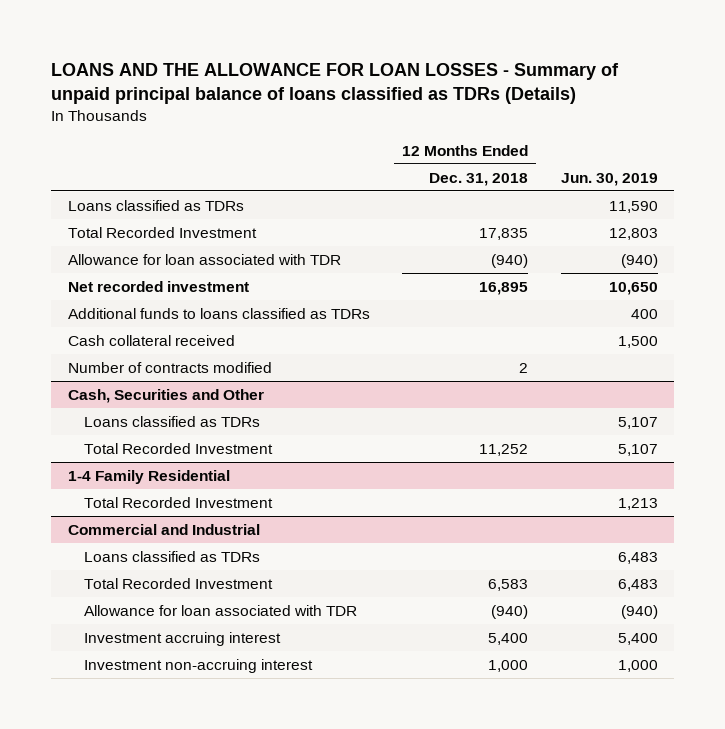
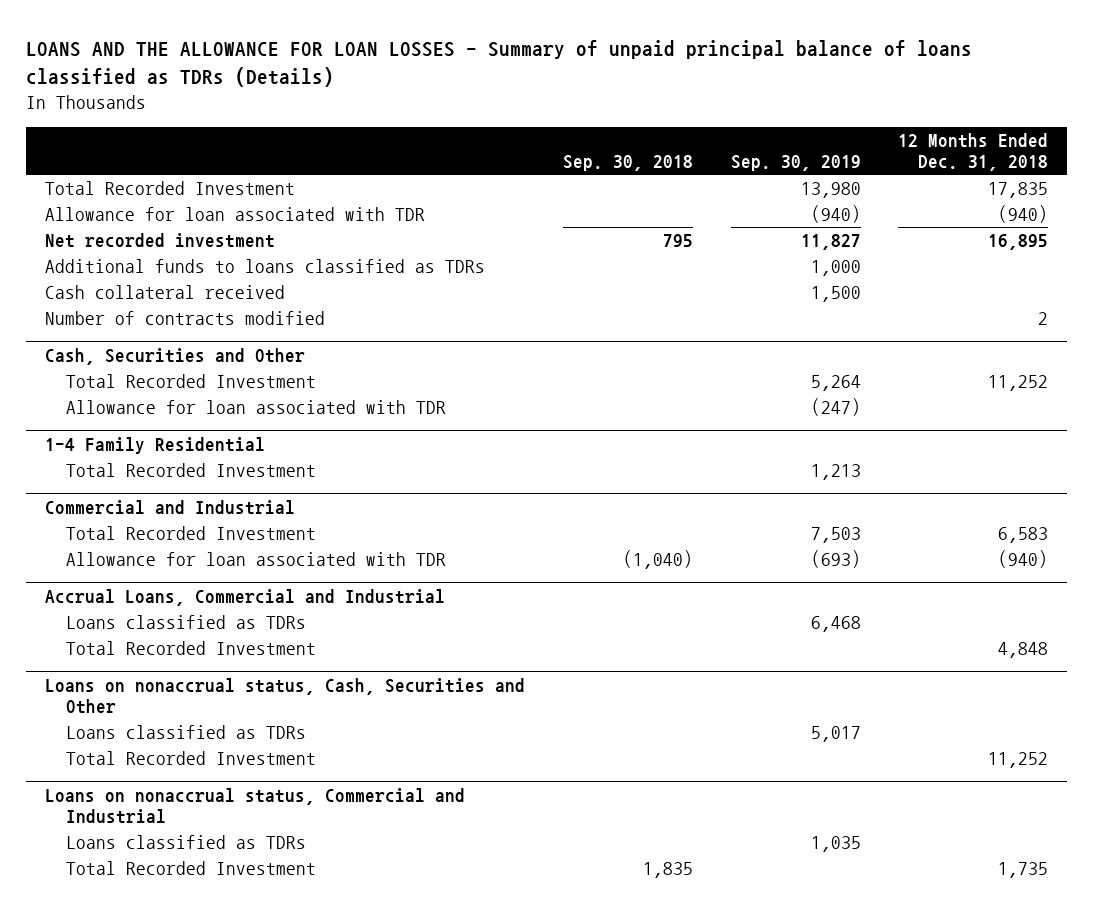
[560,172,658,186] Jun. 30, 2019 -> none
none -> [562,155,693,172] Sep. 30, 2018
none -> [730,155,861,172] Sep. 30, 2019
[67,199,244,211] Loans classified as TDRs -> none
[83,415,260,427] Loans classified as TDRs -> none
none -> [66,400,447,415] Allowance for loan associated with TDR
[83,550,260,562] Loans classified as TDRs -> none
[83,631,281,646] Investment accruing interest -> none
[83,658,313,673] Investment non-accruing interest -> none
none -> [45,588,446,606] Accrual Loans, Commercial and Industrial
none -> [66,615,307,630] Loans classified as TDRs
none -> [66,641,317,656] Total Recorded Investment
none -> [45,677,526,714] Loans on nonaccrual status, Cash, Securities and Other
none -> [66,725,307,740] Loans classified as TDRs
none -> [66,751,317,766] Total Recorded Investment
none -> [45,787,466,824] Loans on nonaccrual status, Commercial and Industrial
none -> [66,835,307,850] Loans classified as TDRs
none -> [66,861,317,876] Total Recorded Investment

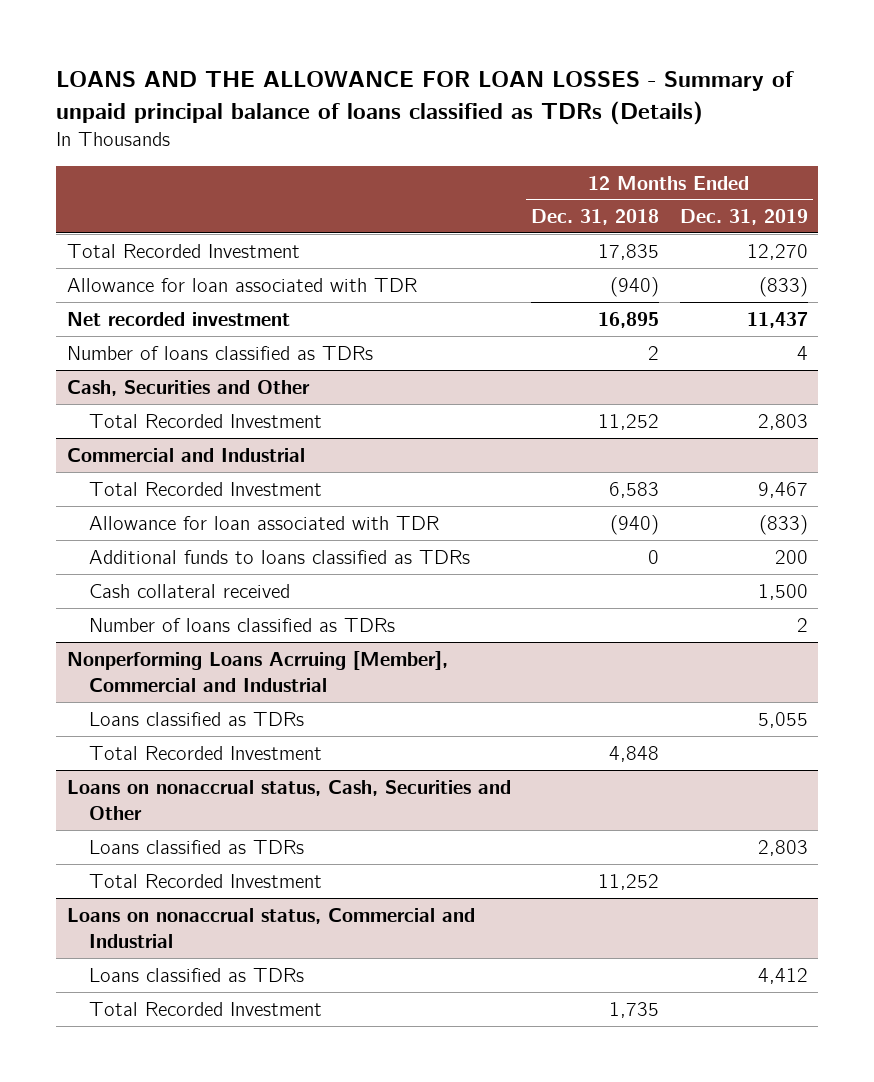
[562,155,693,172] Sep. 30, 2018 -> none
[730,155,861,172] Sep. 30, 2019 -> none
none -> [679,209,808,226] Dec. 31, 2019
[45,259,486,274] Additional funds to loans classified as TDRs -> none
[45,285,286,300] Cash collateral received -> none
[45,311,326,326] Number of contracts modified -> none
none -> [66,345,373,360] Number of loans classified as TDRs
[66,400,447,415] Allowance for loan associated with TDR -> none
[45,436,266,454] 1-4 Family Residential -> none
[66,463,317,478] Total Recorded Investment -> none
none -> [89,549,471,564] Additional funds to loans classified as TDRs
none -> [89,583,291,598] Cash collateral received
none -> [89,617,396,632] Number of loans classified as TDRs
[45,588,446,606] Accrual Loans, Commercial and Industrial -> [66,650,448,692] Nonperforming Loans Acrruing [Member], Commercial and Industrial

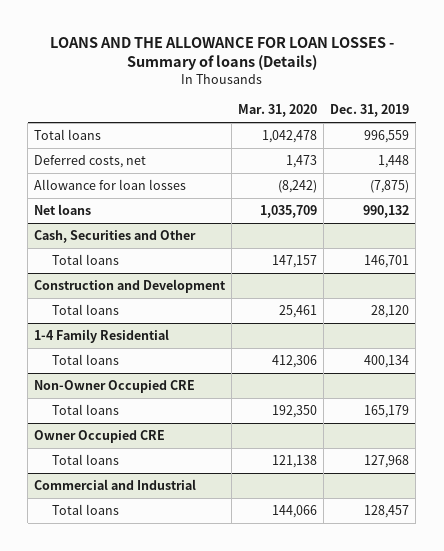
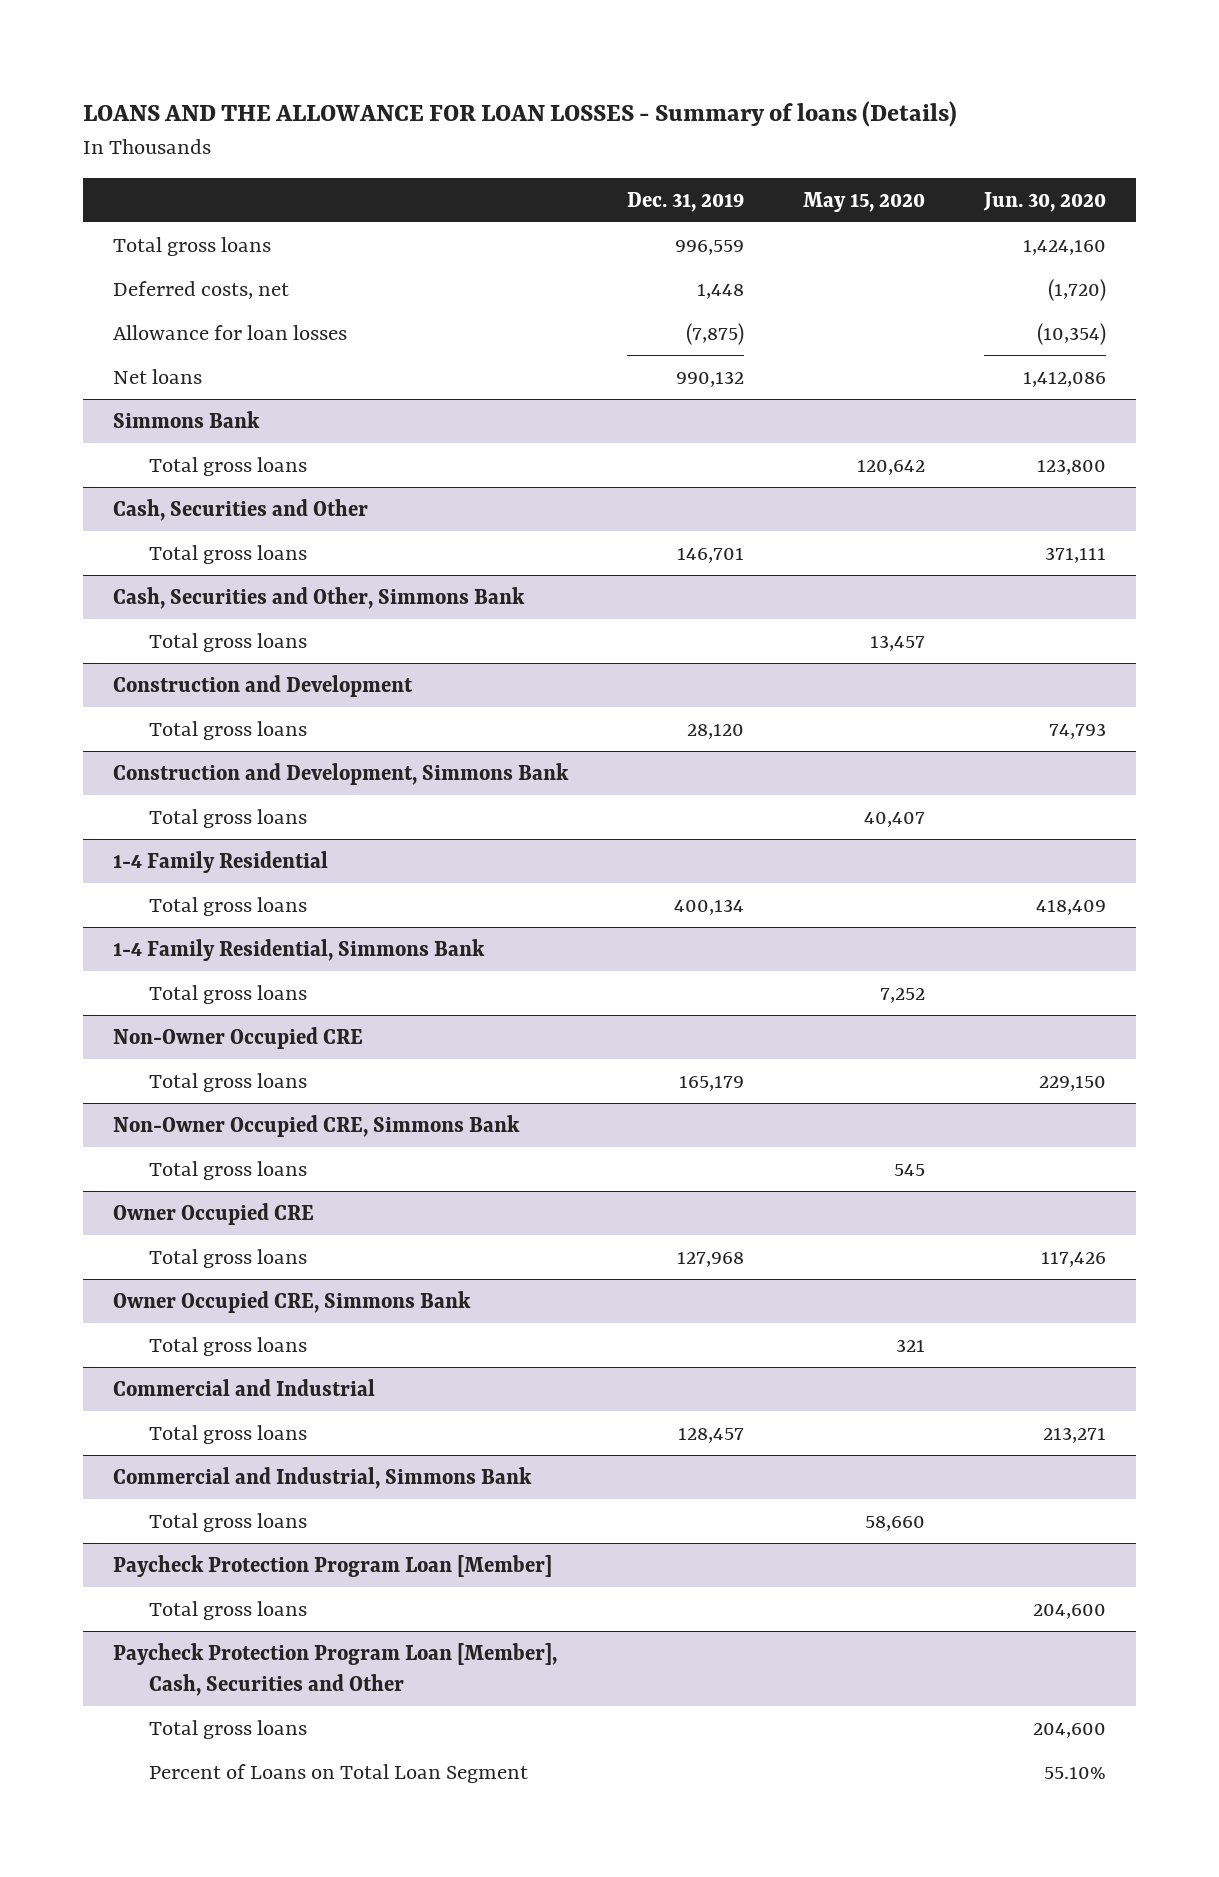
[238,104,318,118] Mar. 31, 2020 -> none
none -> [802,191,925,212] May 15, 2020
none -> [983,191,1107,212] Jun. 30, 2020
[34,129,102,141] Total loans -> [112,236,271,256] Total gross loans
none -> [112,410,260,428] Simmons Bank
none -> [148,456,307,476] Total gross loans
[51,254,119,266] Total loans -> [148,544,307,564] Total gross loans
none -> [112,586,525,609] Cash, Securities and Other, Simmons Bank
none -> [148,632,307,652] Total gross loans
[51,304,119,316] Total loans -> [148,720,307,740] Total gross loans
none -> [112,762,569,785] Construction and Development, Simmons Bank
none -> [148,808,307,828] Total gross loans
[51,354,119,366] Total loans -> [148,896,307,916] Total gross loans
none -> [112,938,485,961] 1-4 Family Residential, Simmons Bank
none -> [148,984,307,1004] Total gross loans
[51,404,119,416] Total loans -> [148,1072,307,1092] Total gross loans
none -> [112,1114,520,1137] Non-Owner Occupied CRE, Simmons Bank
none -> [148,1160,307,1180] Total gross loans
[51,454,119,466] Total loans -> [148,1248,307,1268] Total gross loans
none -> [112,1290,471,1313] Owner Occupied CRE, Simmons Bank
none -> [148,1336,307,1356] Total gross loans
[51,504,119,516] Total loans -> [148,1424,307,1444] Total gross loans
none -> [112,1466,532,1489] Commercial and Industrial, Simmons Bank
none -> [148,1512,307,1532] Total gross loans
none -> [112,1554,552,1577] Paycheck Protection Program Loan [Member]
none -> [148,1600,307,1620] Total gross loans
none -> [112,1642,557,1697] Paycheck Protection Program Loan [Member], Cash, Securities and Other
none -> [148,1719,307,1739] Total gross loans
none -> [148,1763,528,1783] Percent of Loans on Total Loan Segment

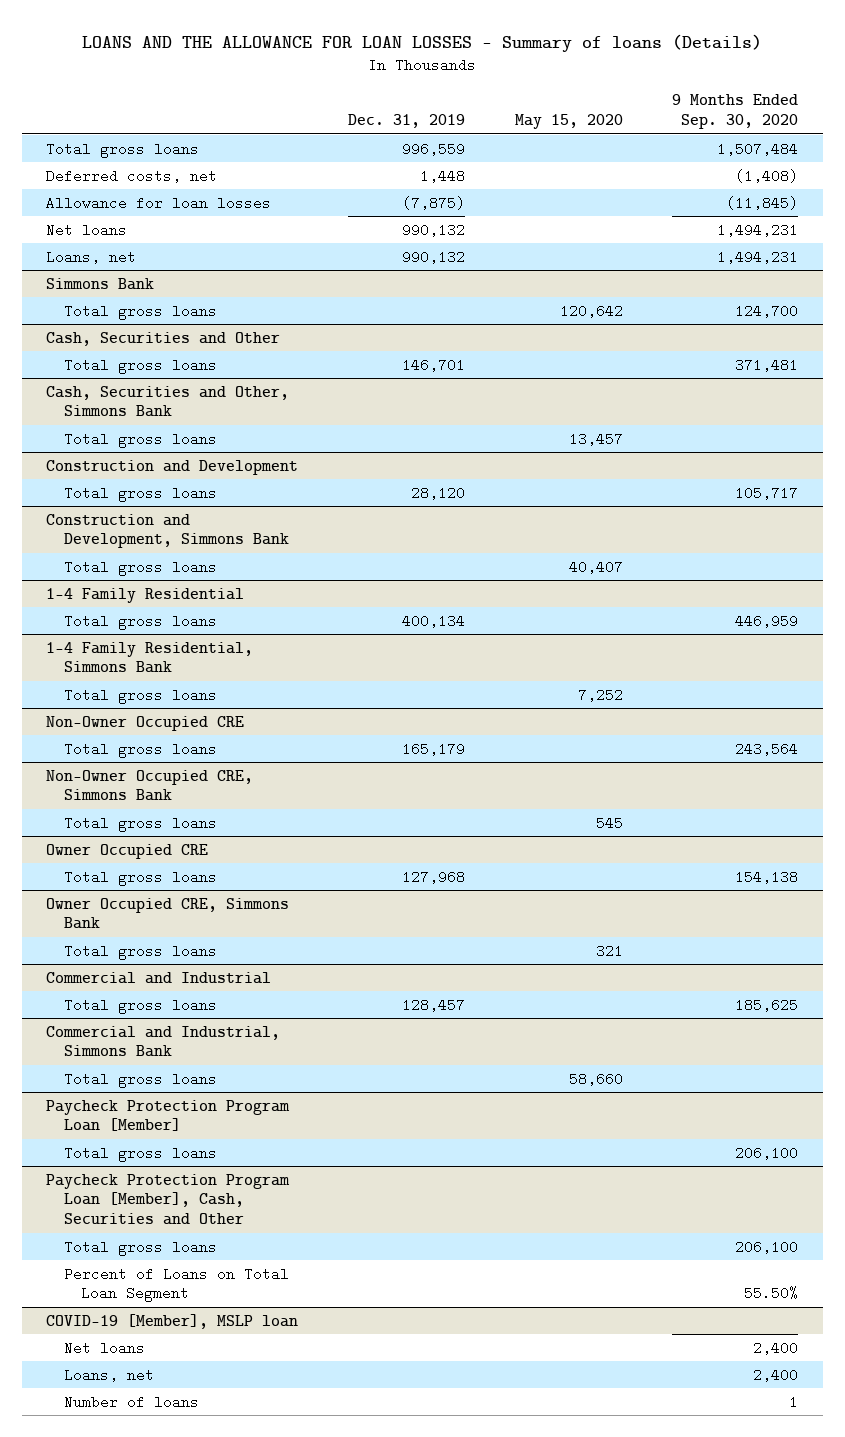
[983,191,1107,212] Jun. 30, 2020 -> none
none -> [672,94,799,130] 9 Months Ended Sep. 30, 2020
none -> [46,249,137,264] Loans, net
none -> [46,1313,299,1329] COVID-19 [Member], MSLP loan
none -> [63,1340,145,1355] Net loans
none -> [63,1367,154,1382] Loans, net
none -> [63,1394,199,1409] Number of loans

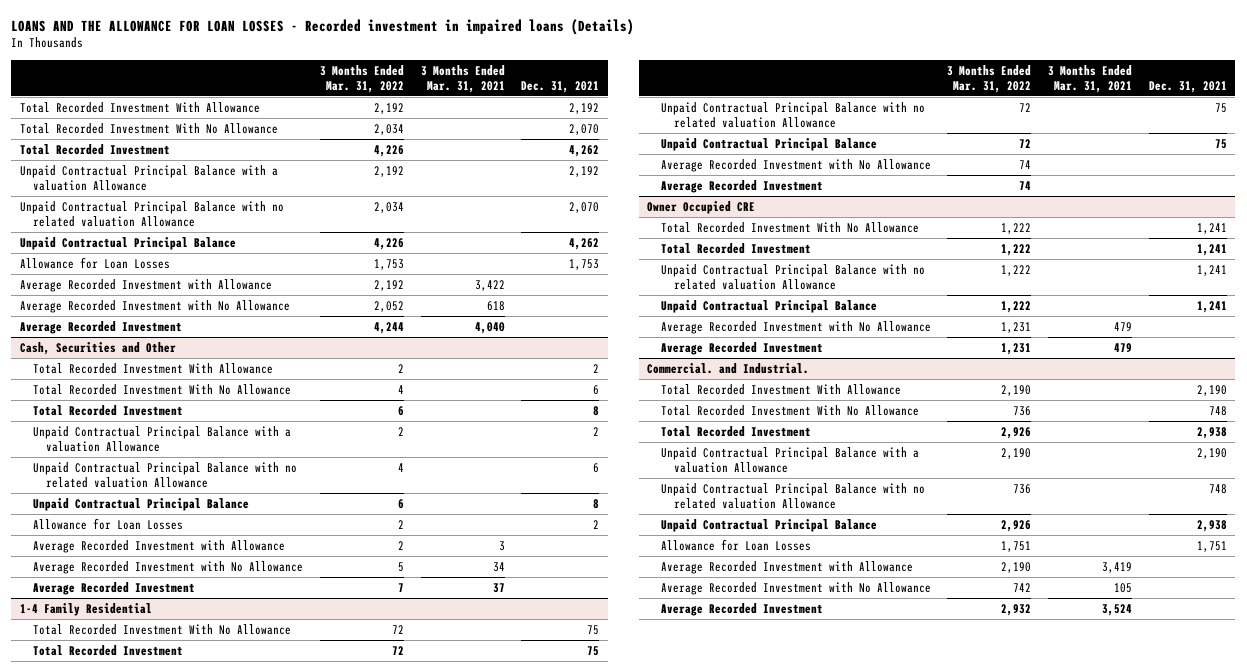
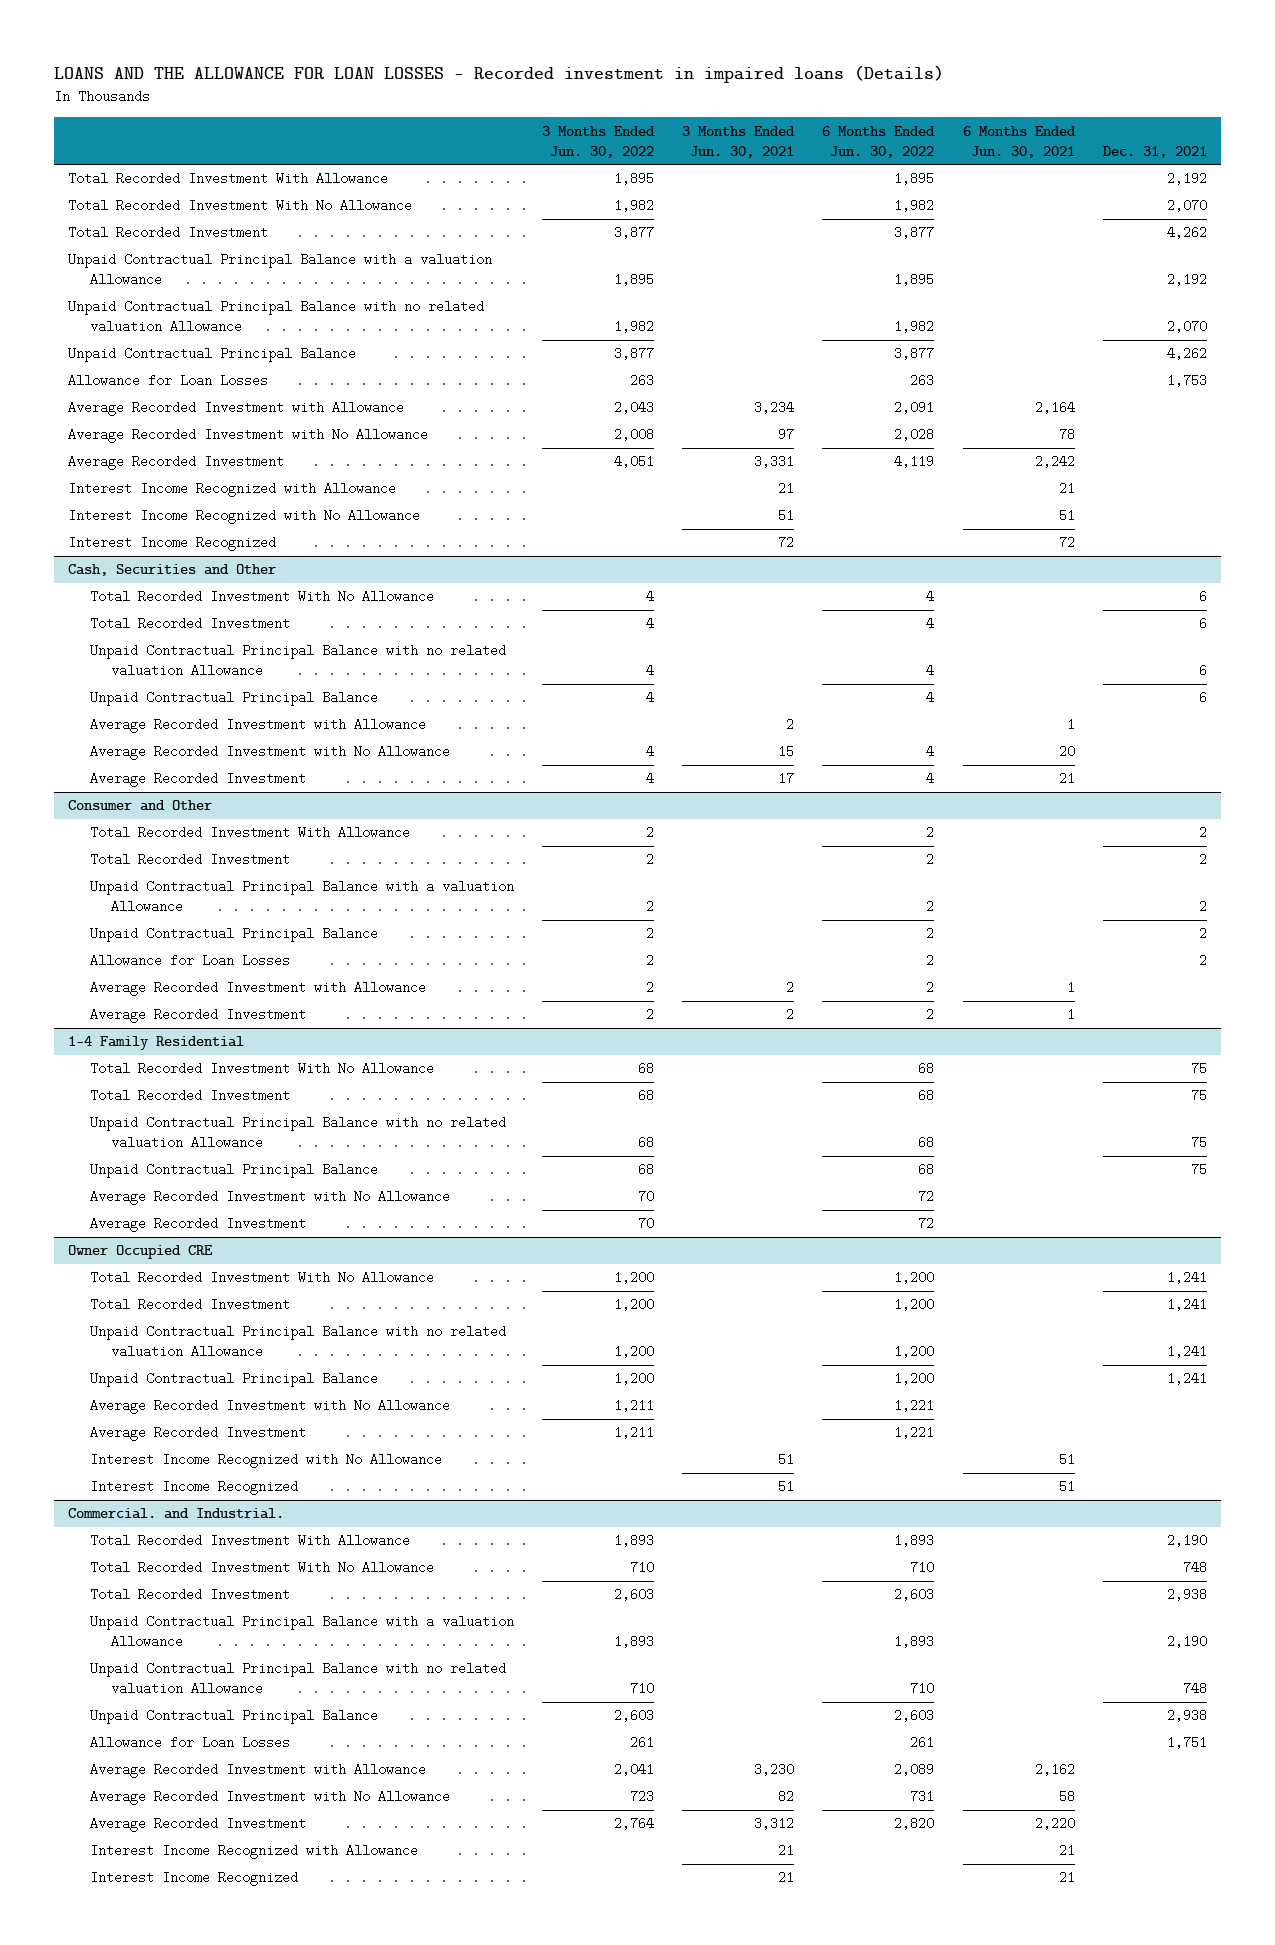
[319,64,404,93] 3 Months Ended Mar. 31, 2022 -> none
[420,64,505,93] 3 Months Ended Mar. 31, 2021 -> none
none -> [541,125,655,158] 3 Months Ended Jun. 30, 2022
none -> [682,125,796,158] 3 Months Ended Jun. 30, 2021
none -> [822,125,936,158] 6 Months Ended Jun. 30, 2022
none -> [962,125,1076,158] 6 Months Ended Jun. 30, 2021
none -> [68,482,397,498] Interest Income Recognized with Allowance
none -> [68,509,421,525] Interest Income Recognized with No Allowance
none -> [68,536,277,552] Interest Income Recognized
[33,362,274,374] Total Recorded Investment With Allowance -> none
[33,425,292,452] Unpaid Contractual Principal Balance with a valuation Allowance -> none
[593,405,600,416] 8 -> [1198,617,1207,631] 6
[33,517,184,530] Allowance for Loan Losses -> none
[593,498,600,509] 8 -> [1198,691,1207,705] 6
none -> [68,800,213,812] Consumer and Other
none -> [89,826,410,840] Total Recorded Investment With Allowance
none -> [89,853,290,867] Total Recorded Investment
none -> [89,880,514,914] Unpaid Contractual Principal Balance with a valuation Allowance
none -> [89,927,378,943] Unpaid Contractual Principal Balance
none -> [89,954,290,968] Allowance for Loan Losses
none -> [89,981,426,997] Average Recorded Investment with Allowance
none -> [89,1008,306,1024] Average Recorded Investment
none -> [89,1453,442,1469] Interest Income Recognized with No Allowance
none -> [89,1480,298,1496] Interest Income Recognized
none -> [89,1844,418,1860] Interest Income Recognized with Allowance
none -> [89,1871,298,1887] Interest Income Recognized

